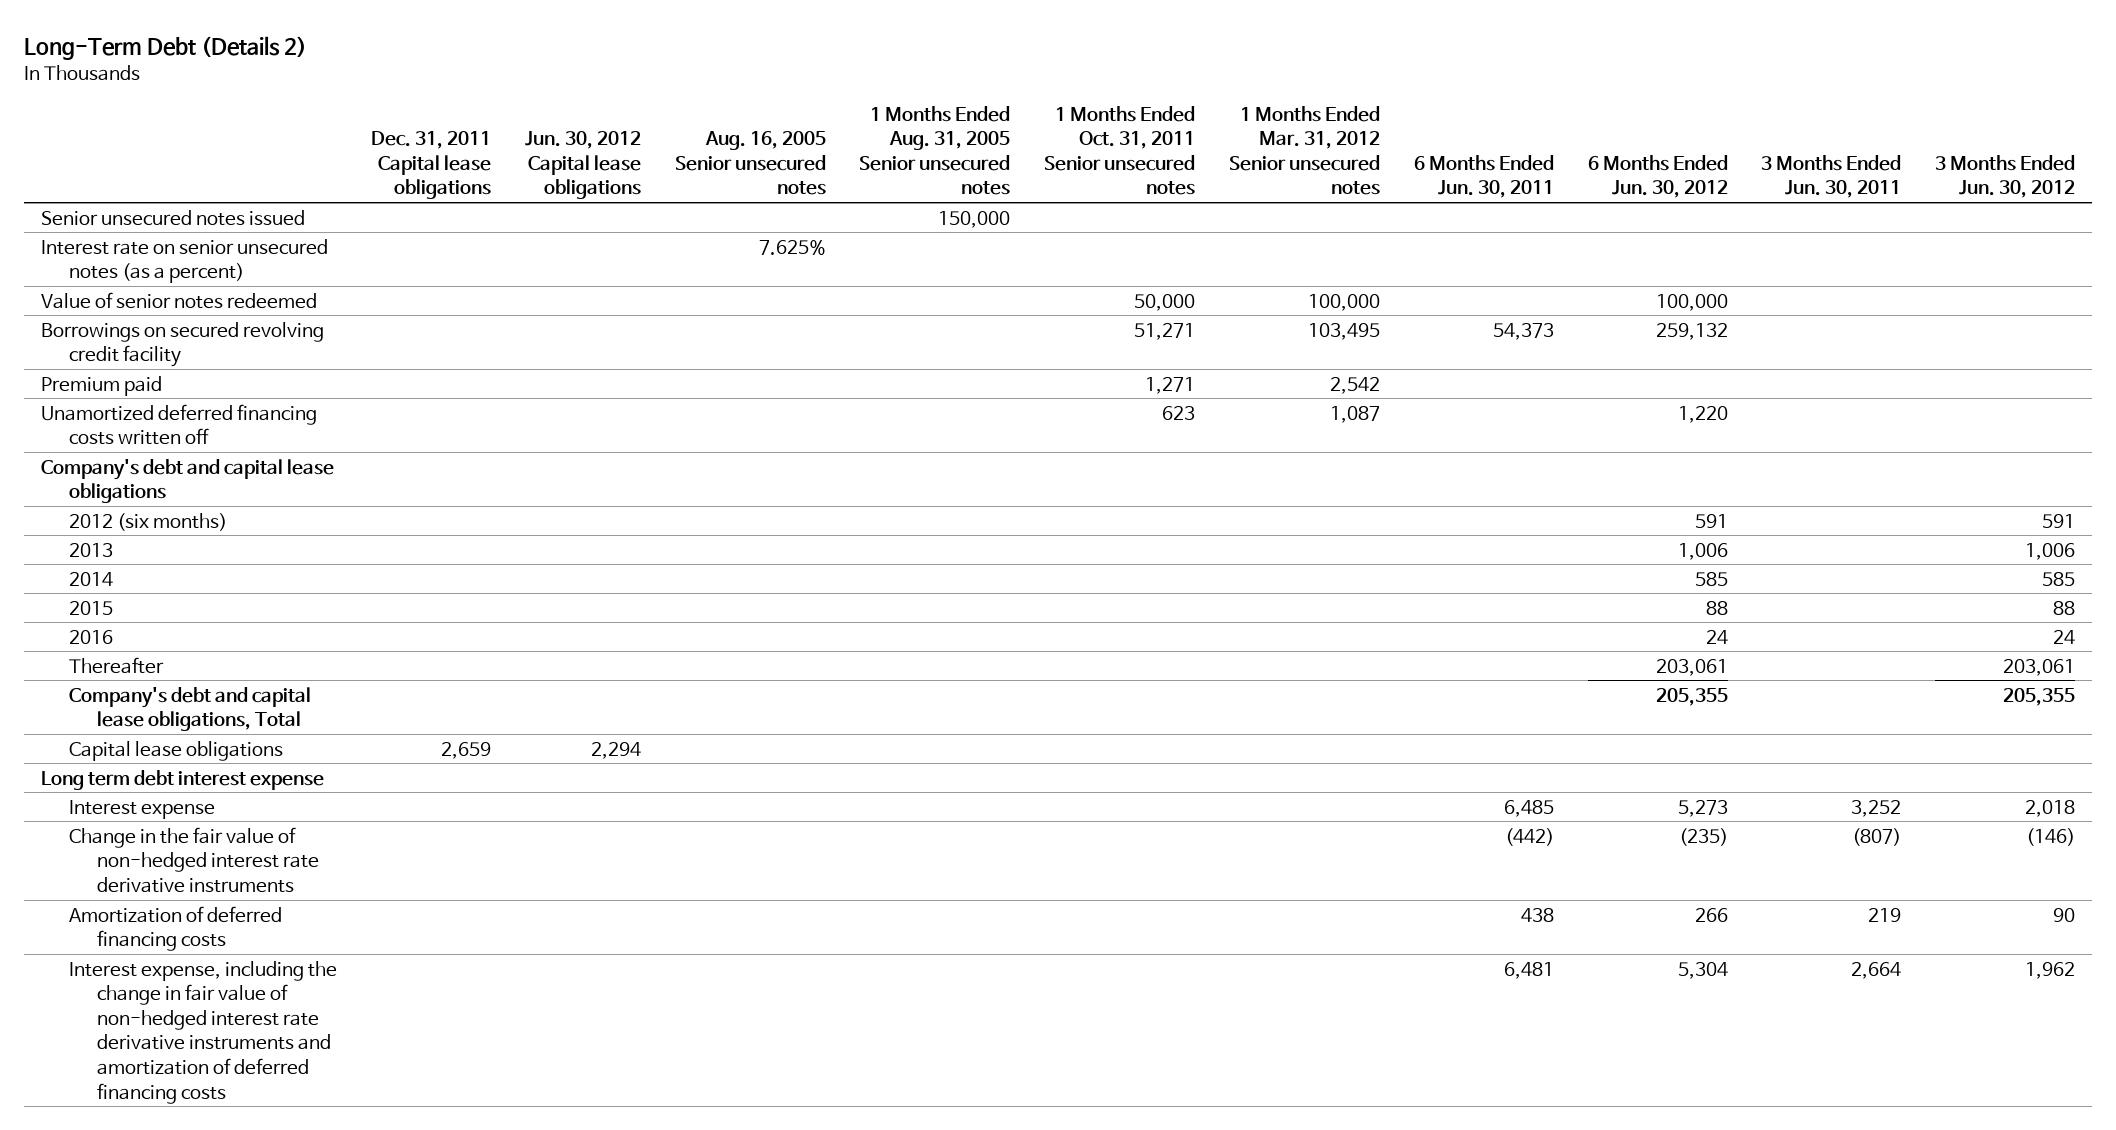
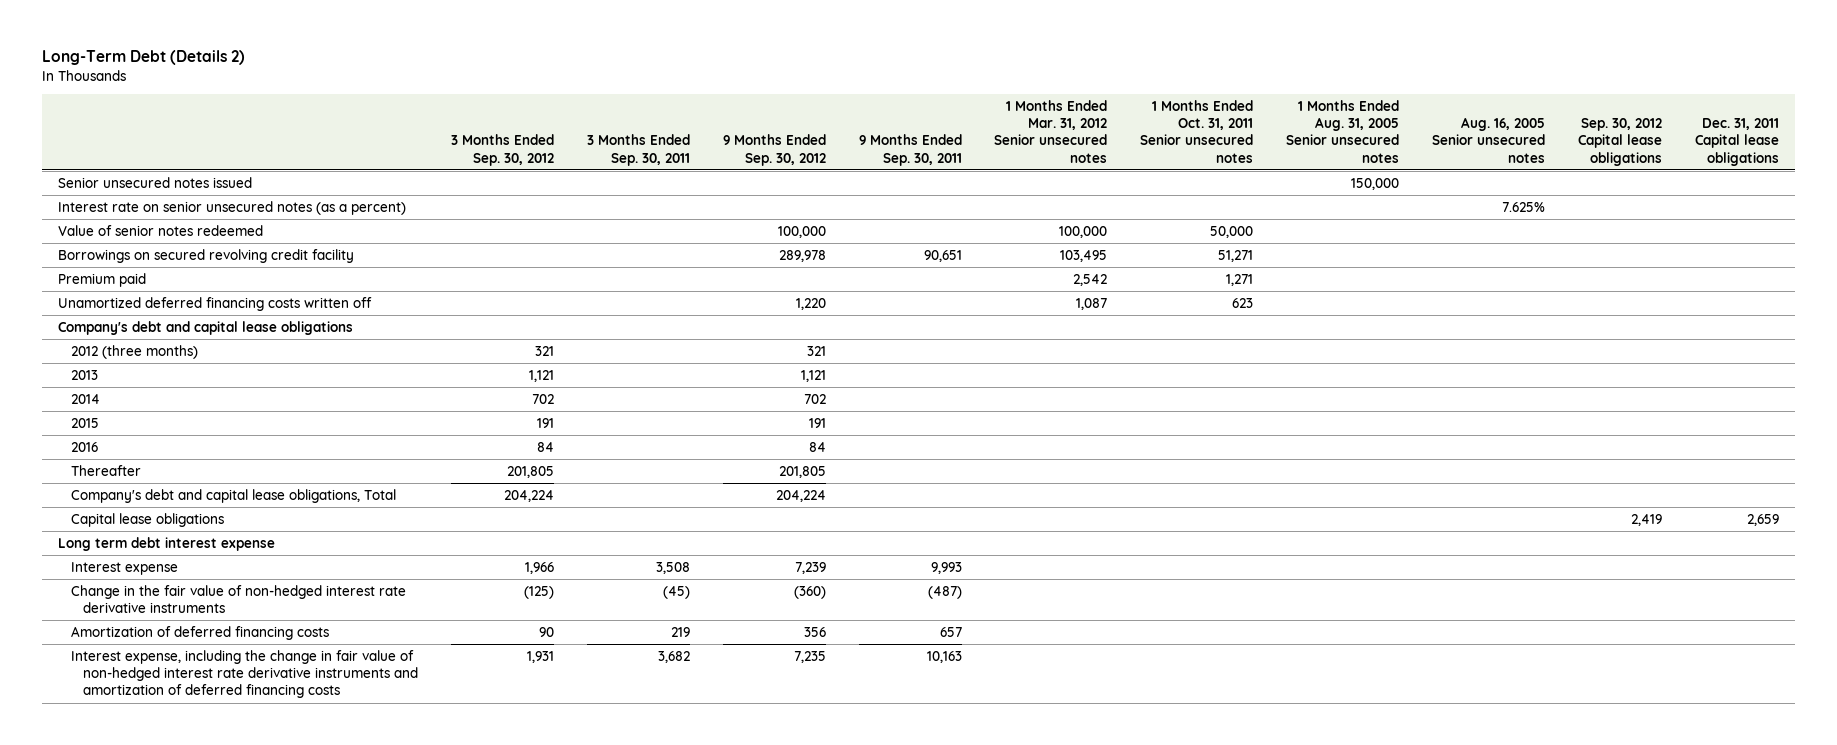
[524,131,641,200] Jun. 30, 2012 Capital lease obligations -> none
[1413,154,1554,199] 6 Months Ended Jun. 30, 2011 -> none
[1587,154,1728,199] 6 Months Ended Jun. 30, 2012 -> none
[1761,154,1902,199] 3 Months Ended Jun. 30, 2011 -> none
[1935,154,2076,199] 3 Months Ended Jun. 30, 2012 -> none
none -> [451,134,555,166] 3 Months Ended Sep. 30, 2012
none -> [586,134,690,166] 3 Months Ended Sep. 30, 2011
none -> [722,134,826,166] 9 Months Ended Sep. 30, 2012
none -> [858,134,962,166] 9 Months Ended Sep. 30, 2011
none -> [1577,118,1662,166] Sep. 30, 2012 Capital lease obligations
[69,512,228,531] 2012 (six months) -> [70,344,198,359] 2012 (three months)

